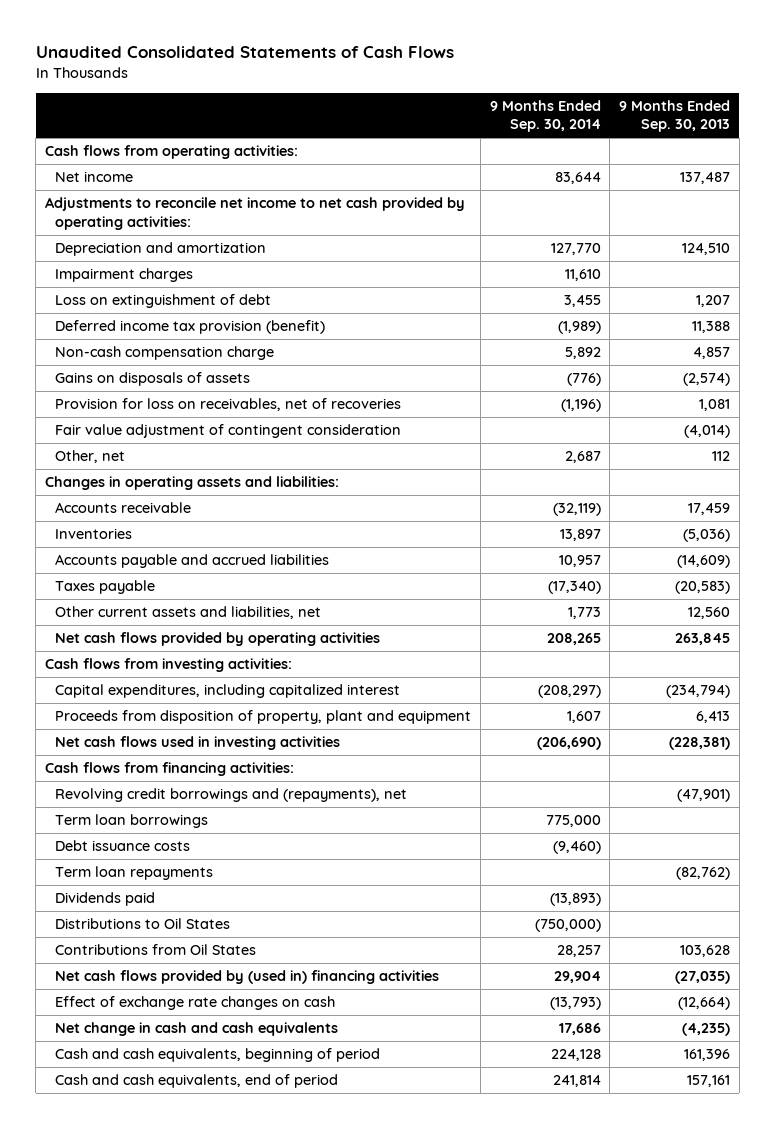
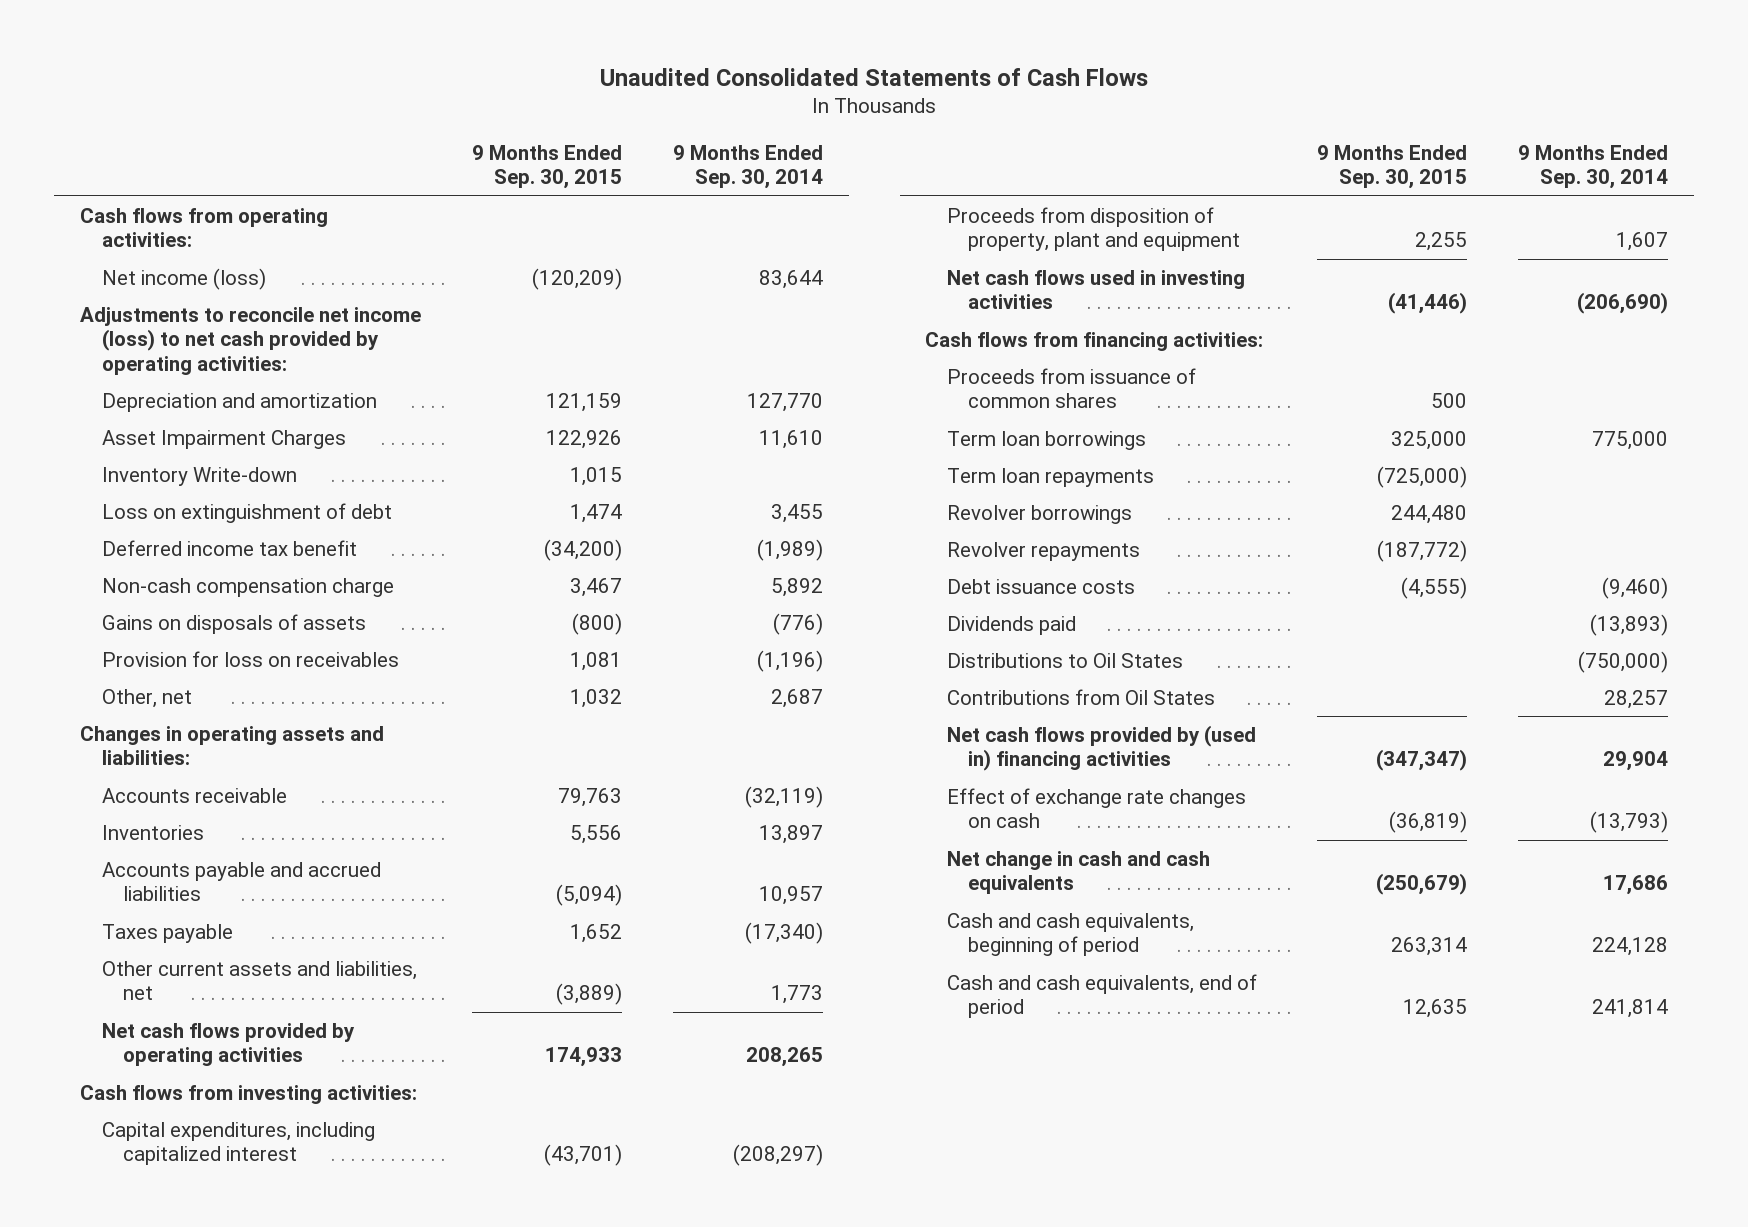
[618,99,730,133] 9 Months Ended Sep. 30, 2013 -> none
none -> [471,144,622,190] 9 Months Ended Sep. 30, 2015
[55,171,134,183] Net income -> [101,267,266,290] Net income (loss)
[44,197,465,230] Adjustments to reconcile net income to net cash provided by operating activities: -> [79,306,421,375] Adjustments to reconcile net income (loss) to net cash provided by operating activities:
[55,268,194,283] Impairment charges -> [101,429,346,449] Asset Impairment Charges
none -> [101,466,297,486] Inventory Write-down
[55,320,326,335] Deferred income tax provision (benefit) -> [101,539,357,556] Deferred income tax benefit
[55,424,402,439] Fair value adjustment of contingent consideration -> none
[55,398,402,412] Provision for loss on receivables, net of recoveries -> [101,650,399,667] Provision for loss on receivables
[55,788,408,803] Revolving credit borrowings and (repayments), net -> none
none -> [946,367,1196,409] Proceeds from issuance of common shares
none -> [946,504,1132,524] Revolver borrowings
none -> [946,541,1140,561] Revolver repayments
[55,840,191,852] Debt issuance costs -> [946,578,1135,594] Debt issuance costs

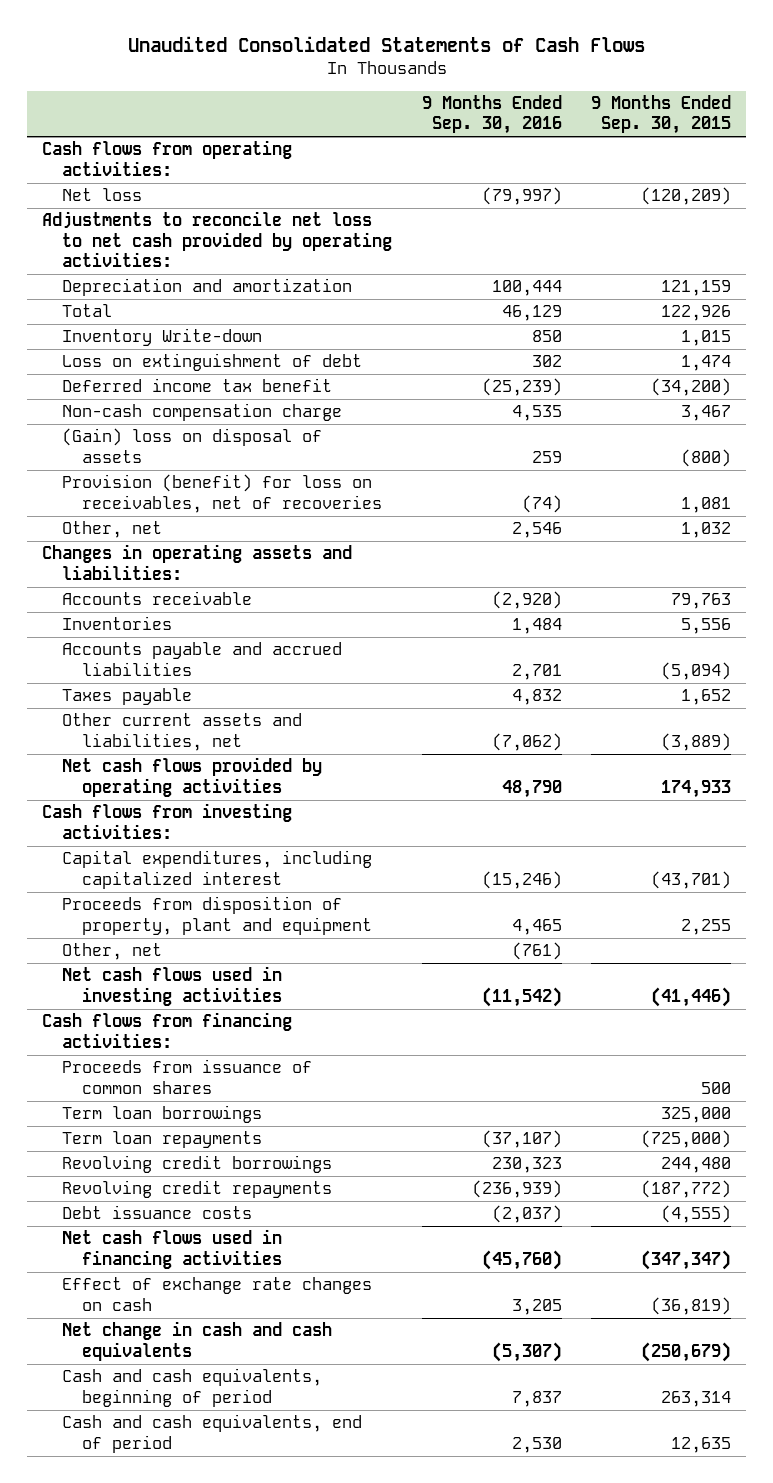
[673,144,824,190] 9 Months Ended Sep. 30, 2014 -> none
none -> [421,94,562,135] 9 Months Ended Sep. 30, 2016
[101,267,266,290] Net income (loss) -> [61,188,142,202] Net loss
[79,306,421,375] Adjustments to reconcile net income (loss) to net cash provided by operating activities: -> [42,211,392,268] Adjustments to reconcile net loss to net cash provided by operating activities:
[101,429,346,449] Asset Impairment Charges -> [61,304,112,318] Total
[101,613,366,634] Gains on disposals of assets -> [61,428,322,463] (Gain) loss on disposal of assets
[101,650,399,667] Provision for loss on receivables -> [61,474,382,513] Provision (benefit) for loss on receivables, net of recoveries
none -> [61,943,162,961] Other, net
[946,504,1132,524] Revolver borrowings -> [61,1155,332,1174] Revolving credit borrowings
[946,541,1140,561] Revolver repayments -> [61,1180,332,1199] Revolving credit repayments
[946,615,1076,635] Dividends paid -> none
[946,652,1183,668] Distributions to Oil States -> none
[946,688,1215,705] Contributions from Oil States -> none
[946,724,1256,772] Net cash flows provided by (used in) financing activities -> [61,1229,282,1269] Net cash flows used in financing activities

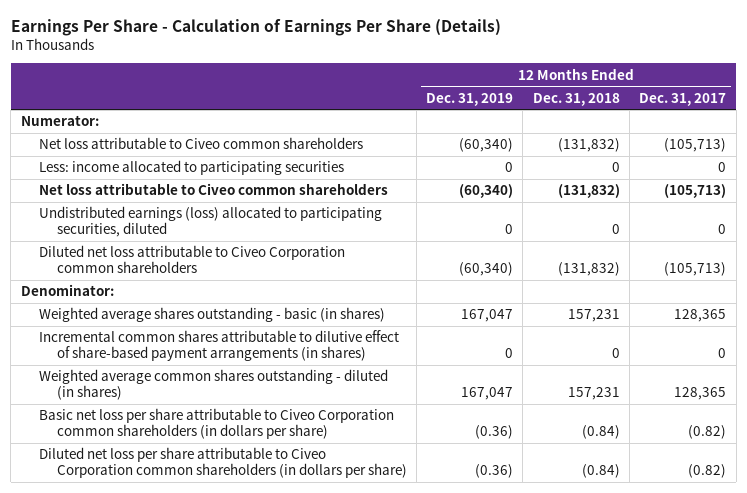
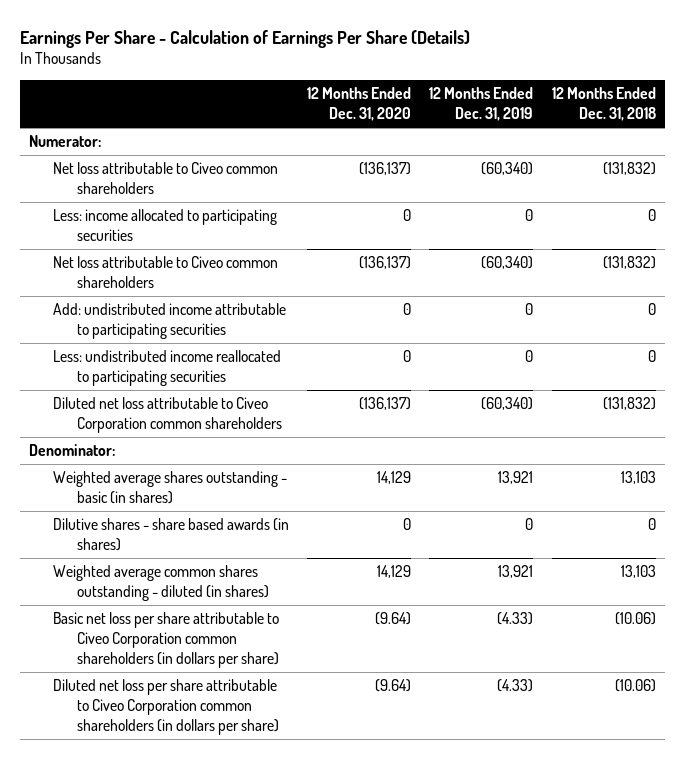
[639,92,727,106] Dec. 31, 2017 -> none
none -> [307,86,412,121] 12 Months Ended Dec. 31, 2020
[38,206,382,238] Undistributed earnings (loss) allocated to participating securities, diluted -> [52,303,286,340] Add: undistributed income attributable to participating securities
none -> [52,350,281,387] Less: undistributed income reallocated to participating securities
[461,309,514,323] 167,047 -> [498,471,534,485] 13,921
[567,309,620,323] 157,231 -> [620,471,656,485] 13,103
[38,330,399,362] Incremental common shares attributable to dilutive effect of share-based payment arrangements (in shares) -> [52,518,289,552] Dilutive shares - share based awards (in shares)
[461,387,514,401] 167,047 -> [498,565,534,579] 13,921
[567,387,620,401] 157,231 -> [620,565,656,579] 13,103
[475,425,514,440] (0.36) -> [497,612,534,626] (4.33)
[581,425,620,440] (0.84) -> [614,612,656,626] (10.06)
[475,464,514,479] (0.36) -> [497,679,534,693] (4.33)
[581,464,620,479] (0.84) -> [614,679,656,693] (10.06)

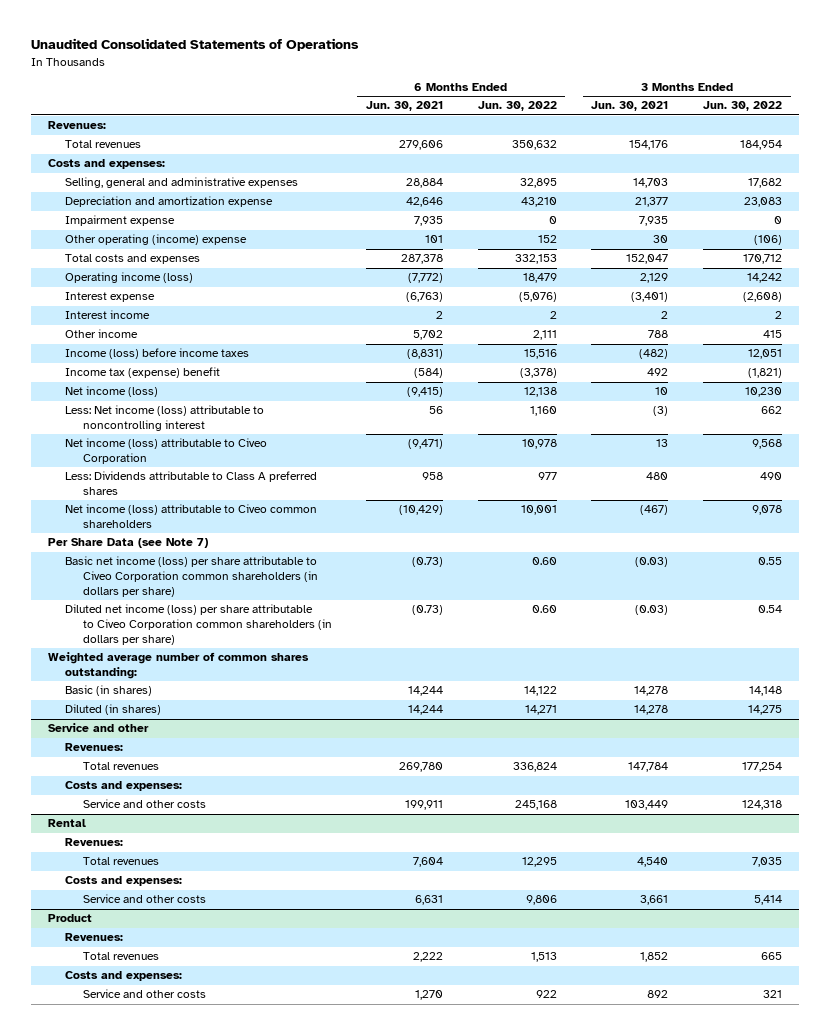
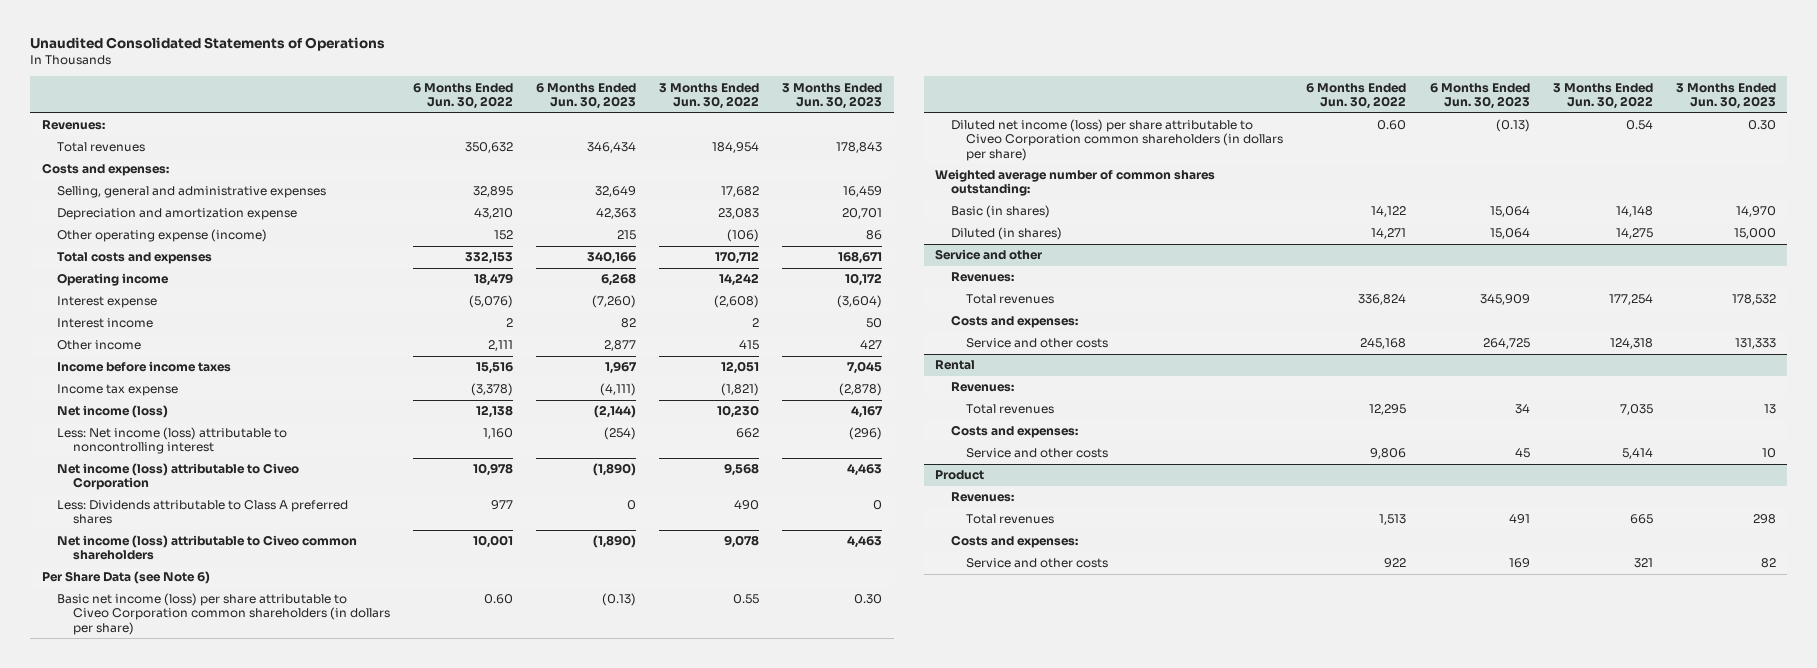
[366,101,444,112] Jun. 30, 2021 -> none
[591,101,669,112] Jun. 30, 2021 -> none
none -> [535,82,636,109] 6 Months Ended Jun. 30, 2023
none -> [782,82,883,109] 3 Months Ended Jun. 30, 2023
[65,215,176,227] Impairment expense -> none
[65,234,248,246] Other operating (income) expense -> [57,229,268,243] Other operating expense (income)
[65,272,194,284] Operating income (loss) -> [57,273,170,287] Operating income
[65,348,250,360] Income (loss) before income taxes -> [57,361,232,373] Income before income taxes
[65,367,221,379] Income tax (expense) benefit -> [57,384,179,397] Income tax expense
[48,538,209,549] Per Share Data (see Note 7) -> [41,571,210,585] Per Share Data (see Note 6)

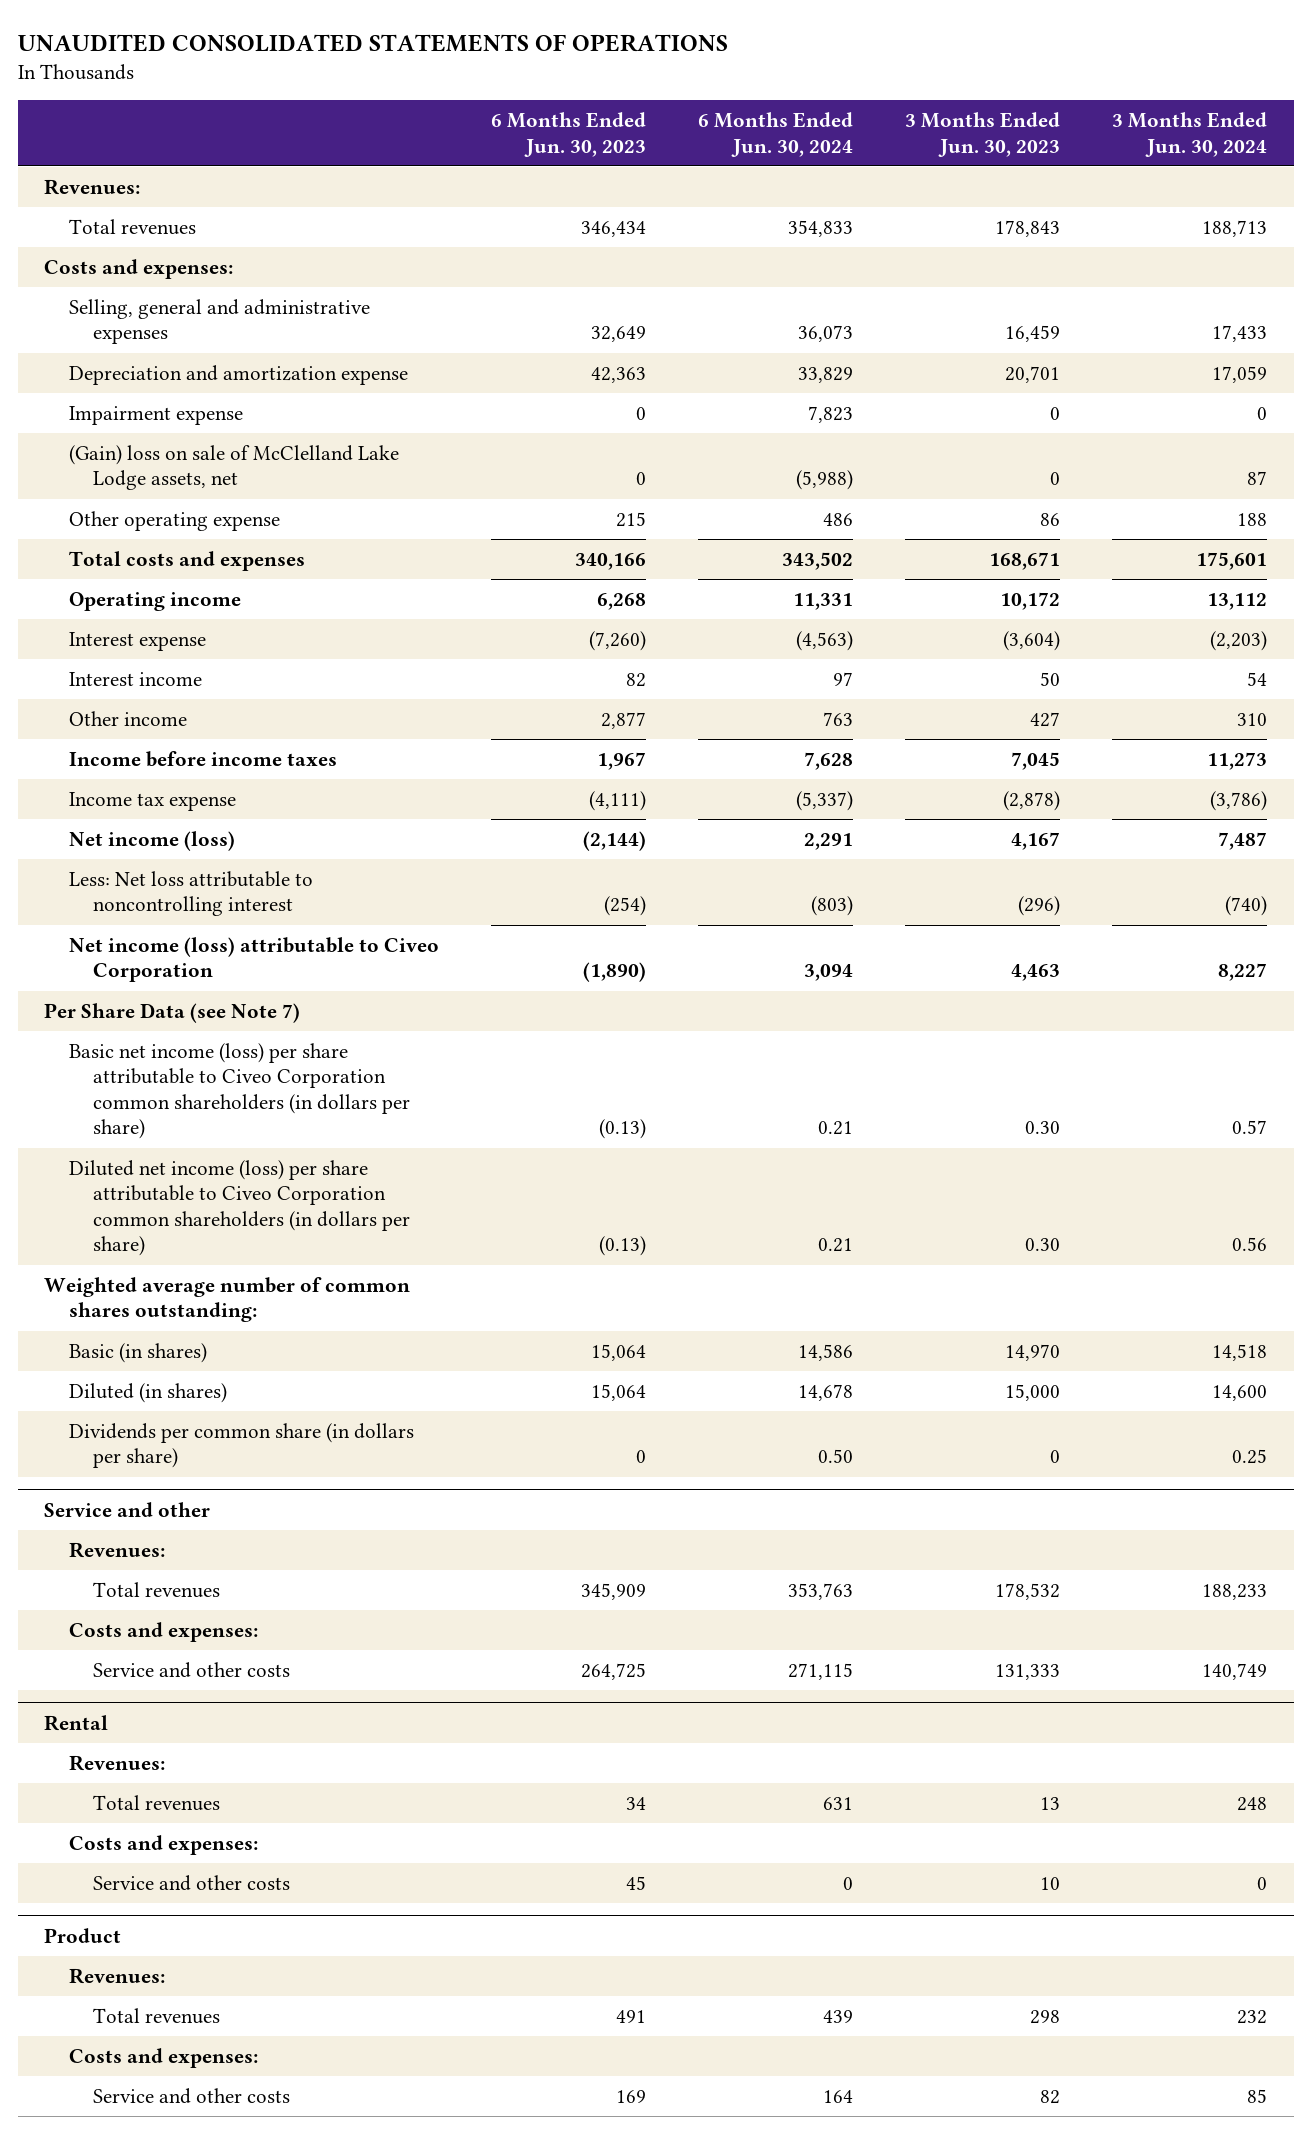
[29,37,385,52] Unaudited Consolidated Statements of Operations -> [18,33,729,52] UNAUDITED CONSOLIDATED STATEMENTS OF OPERATIONS
[412,82,513,109] 6 Months Ended Jun. 30, 2022 -> none
[659,82,760,109] 3 Months Ended Jun. 30, 2022 -> none
none -> [698,112,854,157] 6 Months Ended Jun. 30, 2024
none -> [1112,112,1268,157] 3 Months Ended Jun. 30, 2024
none -> [68,406,243,426] Impairment expense
none -> [68,445,399,491] (Gain) loss on sale of McClelland Lake Lodge assets, net
[57,229,268,243] Other operating expense (income) -> [68,511,280,532] Other operating expense
[57,427,288,455] Less: Net income (loss) attributable to noncontrolling interest -> [68,871,313,917] Less: Net loss attributable to noncontrolling interest
[57,500,349,525] Less: Dividends attributable to Class A preferred shares -> none
[57,535,358,561] Net income (loss) attributable to Civeo common shareholders -> none
[41,571,210,585] Per Share Data (see Note 6) -> [44,1003,301,1024] Per Share Data (see Note 7)
none -> [68,1423,414,1469] Dividends per common share (in dollars per share)

